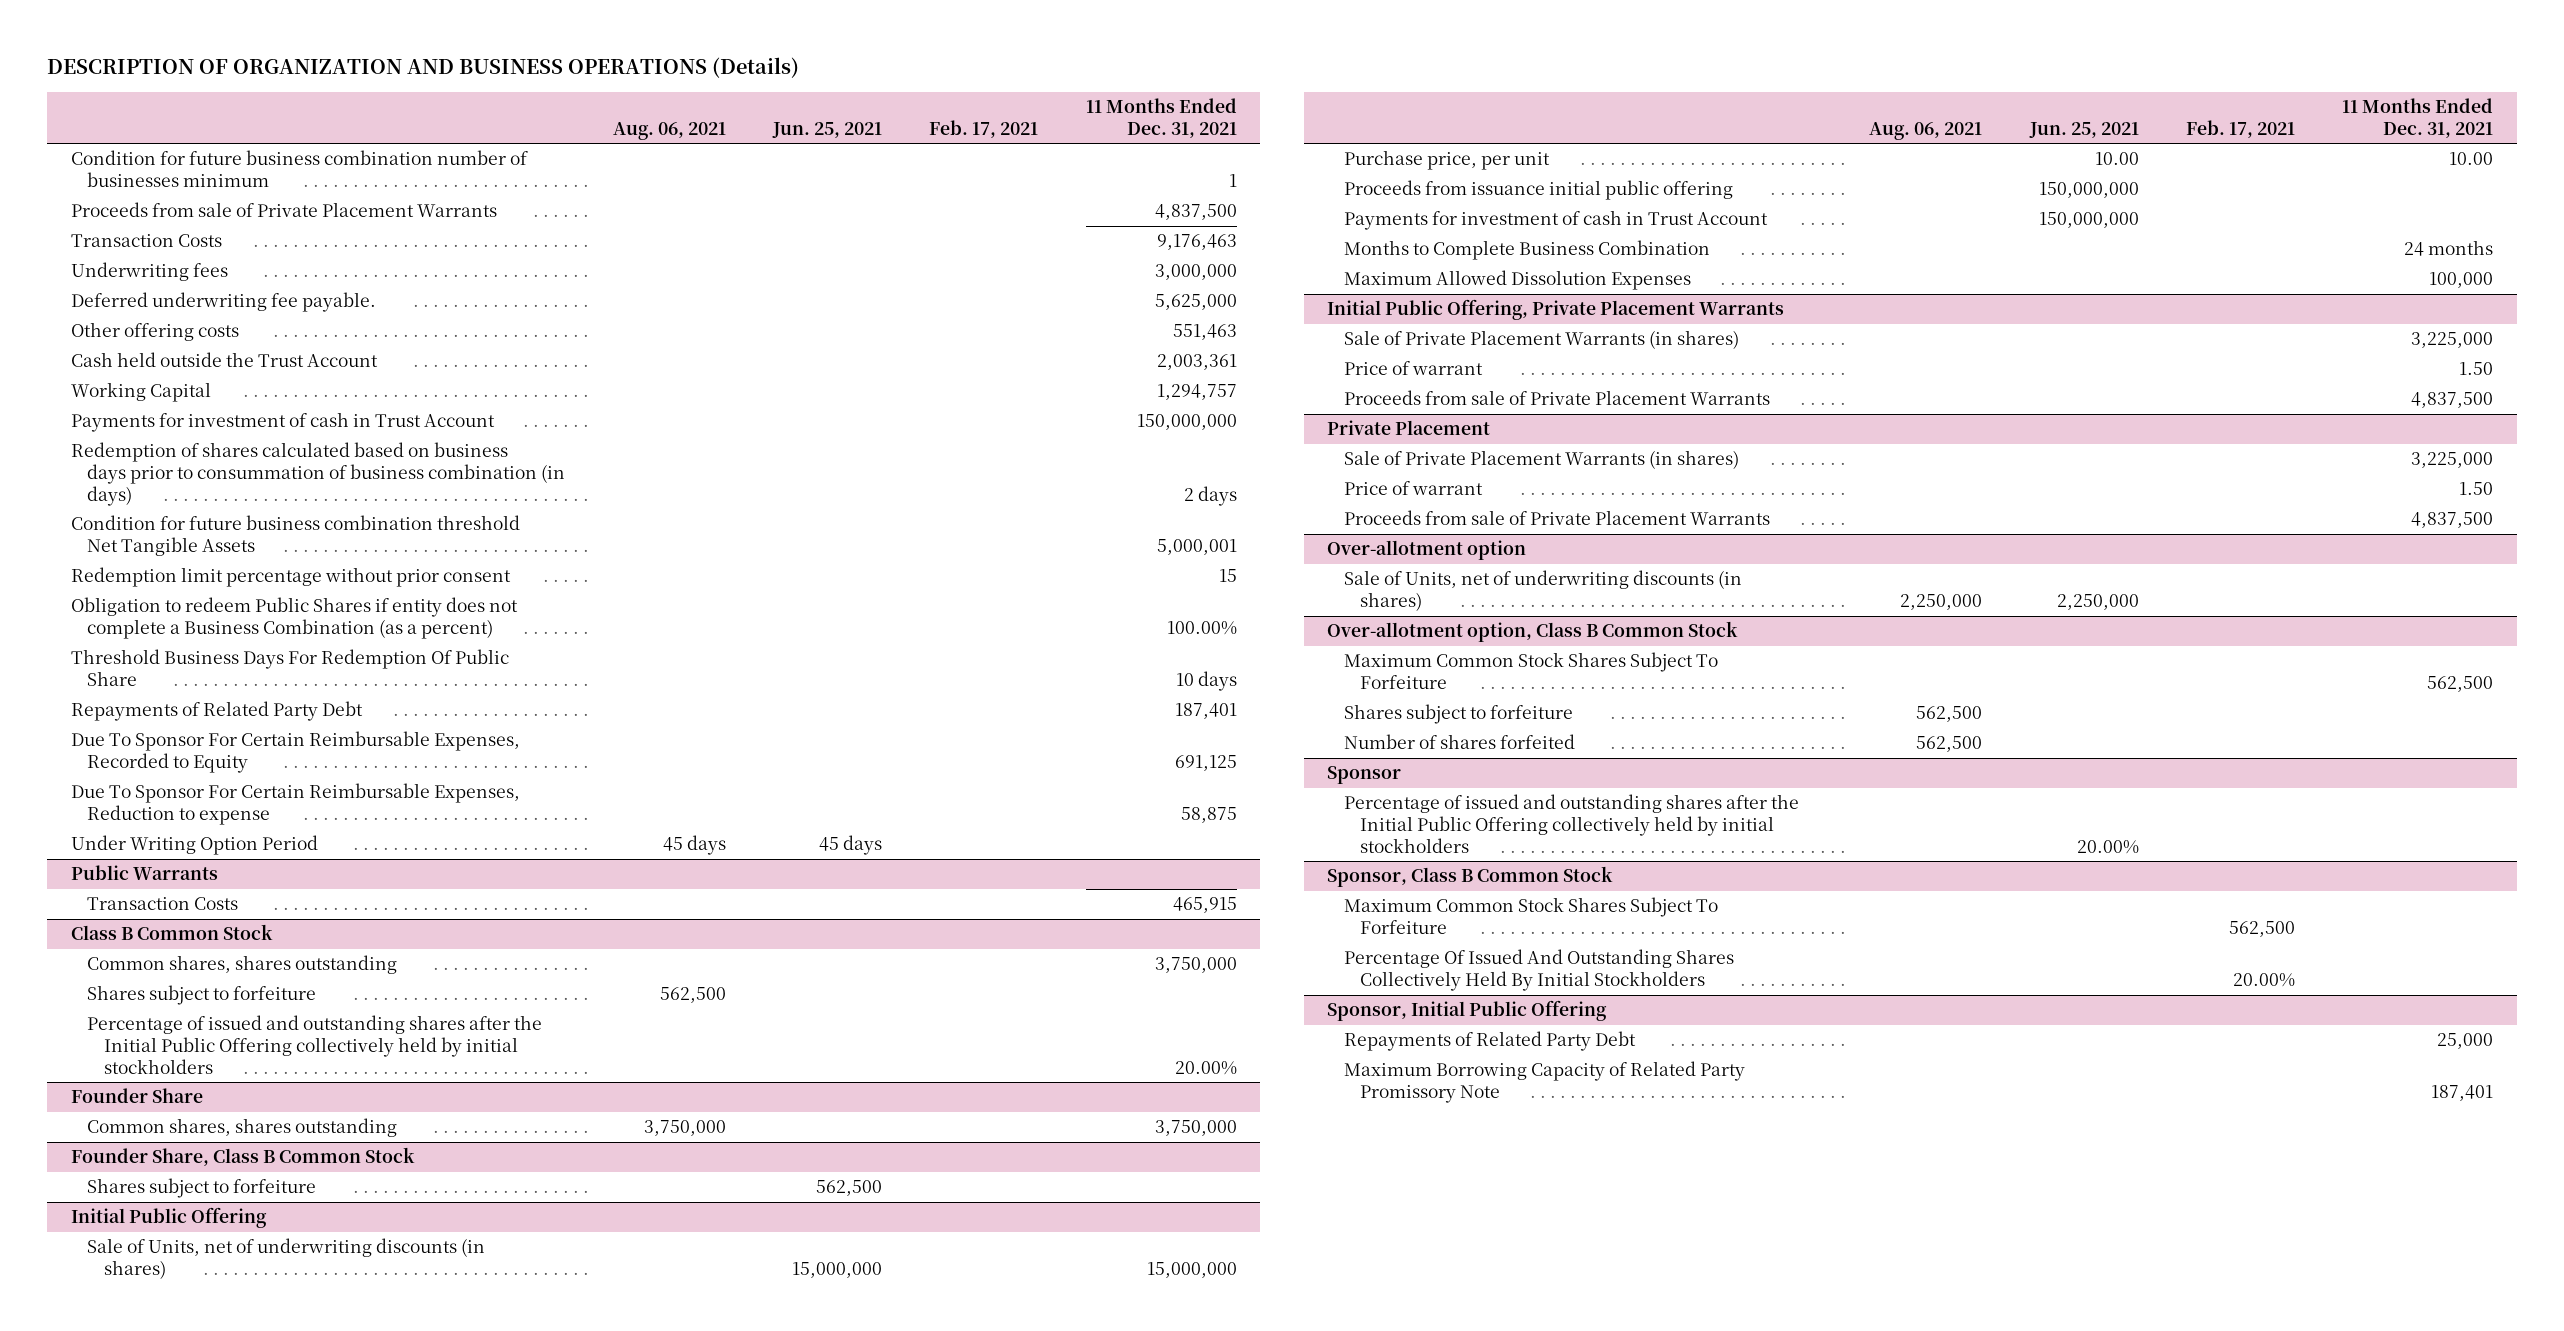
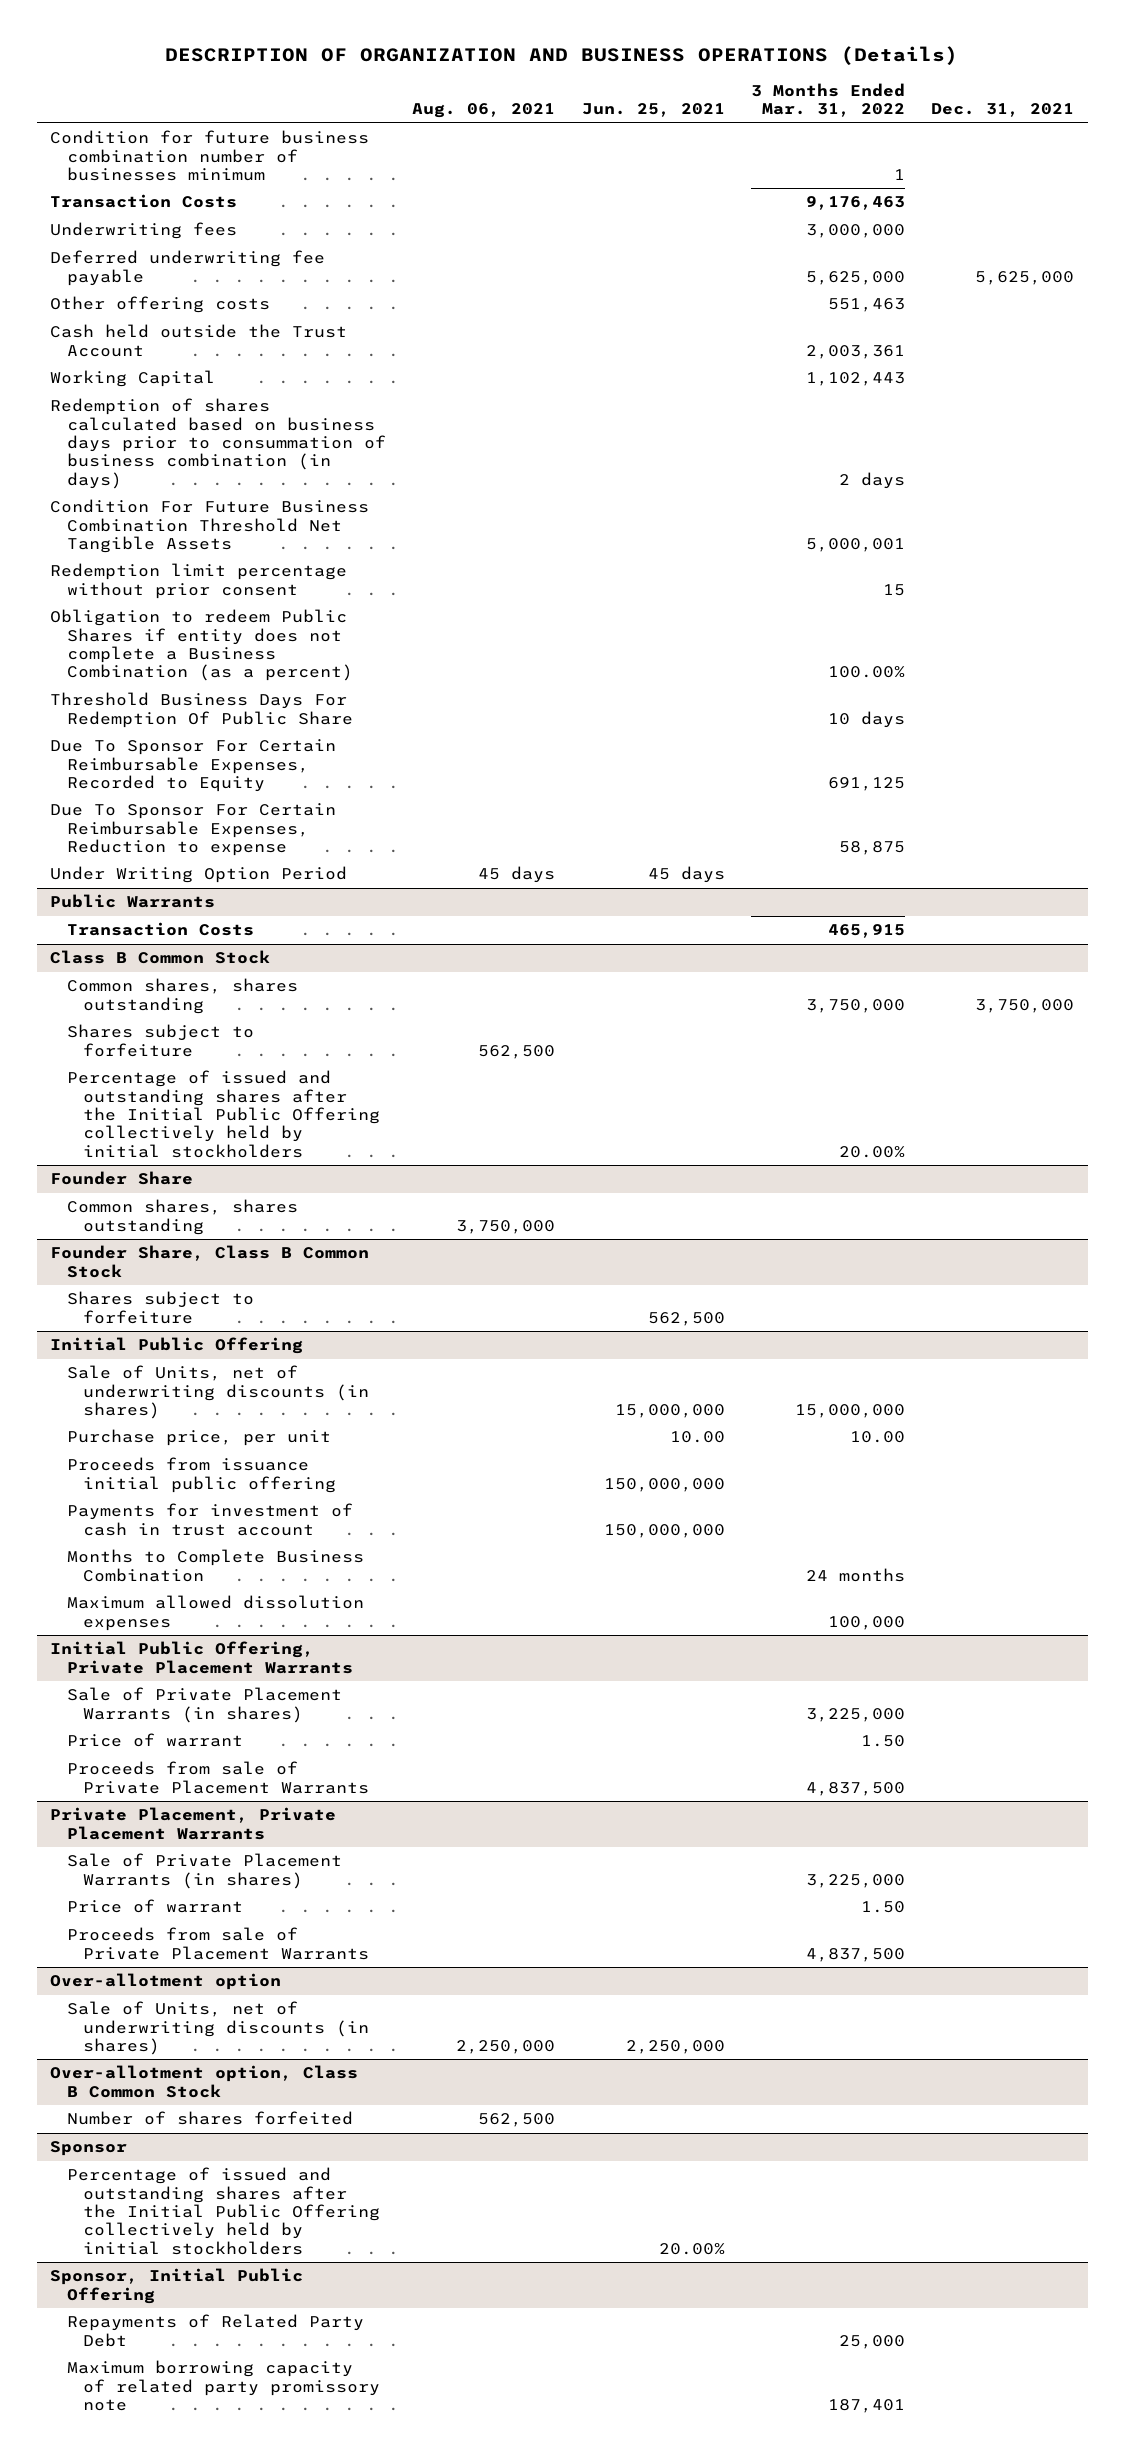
[929,119,1039,138] Feb. 17, 2021 -> none
[1085,97,1237,138] 11 Months Ended Dec. 31, 2021 -> none
none -> [751,82,906,118] 3 Months Ended Mar. 31, 2022
none -> [931,103,1075,118] Dec. 31, 2021
[70,202,497,218] Proceeds from sale of Private Placement Warrants -> none
[70,292,376,313] Deferred underwriting fee payable. -> [50,250,326,286] Deferred underwriting fee payable
[70,412,495,433] Payments for investment of cash in Trust Account -> none
[70,515,520,557] Condition for future business combination threshold Net Tangible Assets -> [50,499,370,553] Condition For Future Business Combination Threshold Net Tangible Assets
[70,701,363,722] Repayments of Related Party Debt -> none
[1343,210,1768,231] Payments for investment of cash in Trust Account -> [66,1503,353,1536] Payments for investment of cash in trust account
[1343,270,1691,291] Maximum Allowed Dissolution Expenses -> [66,1595,364,1631] Maximum allowed dissolution expenses
[1327,420,1491,436] Private Placement -> [50,1807,337,1840] Private Placement, Private Placement Warrants
[1343,652,1718,690] Maximum Common Stock Shares Subject To Forfeiture -> none
[1343,704,1573,725] Shares subject to forfeiture -> none
[1327,866,1614,888] Sponsor, Class B Common Stock -> none
[1343,897,1718,935] Maximum Common Stock Shares Subject To Forfeiture -> none
[1343,949,1734,992] Percentage Of Issued And Outstanding Shares Collectively Held By Initial Stockholders -> none
[1343,1061,1745,1104] Maximum Borrowing Capacity of Related Party Promissory Note -> [66,2360,381,2411] Maximum borrowing capacity of related party promissory note

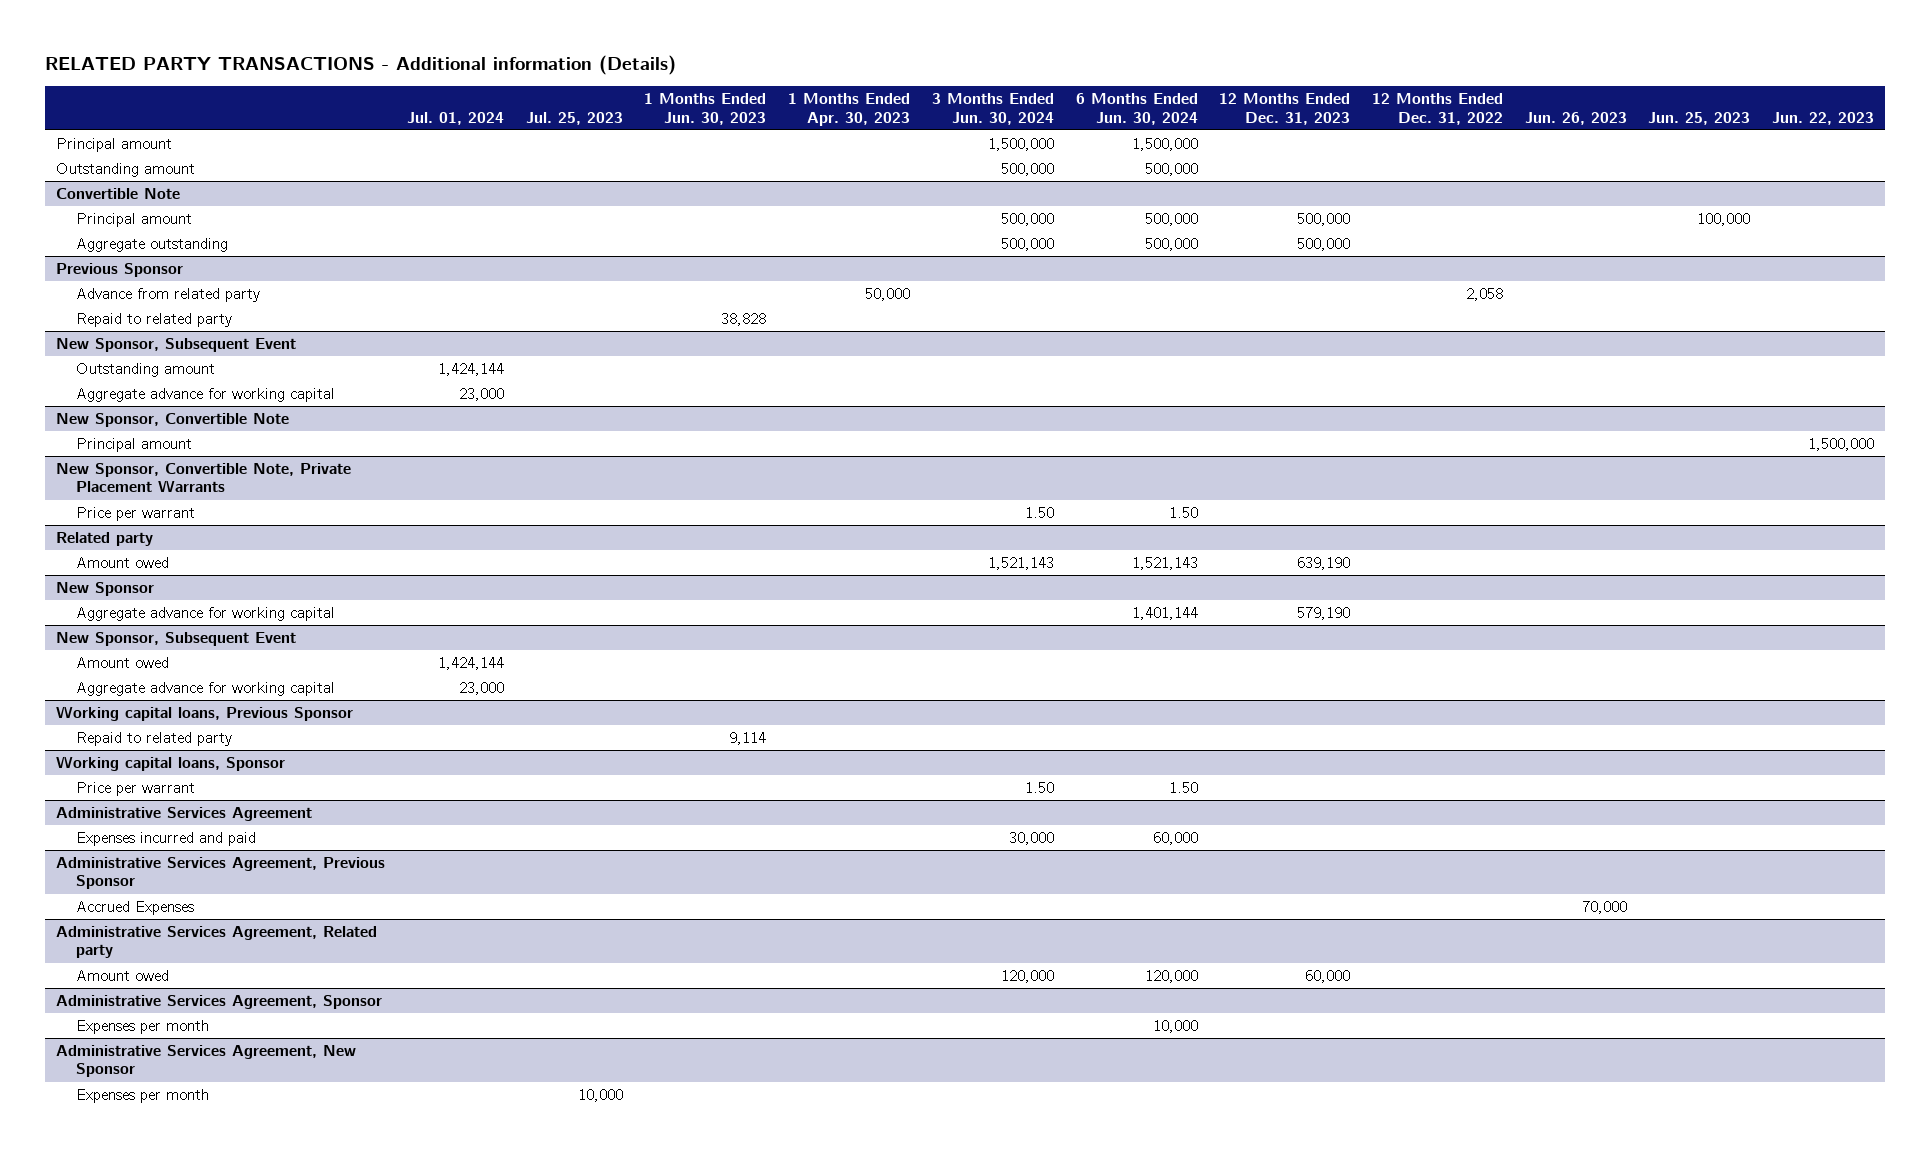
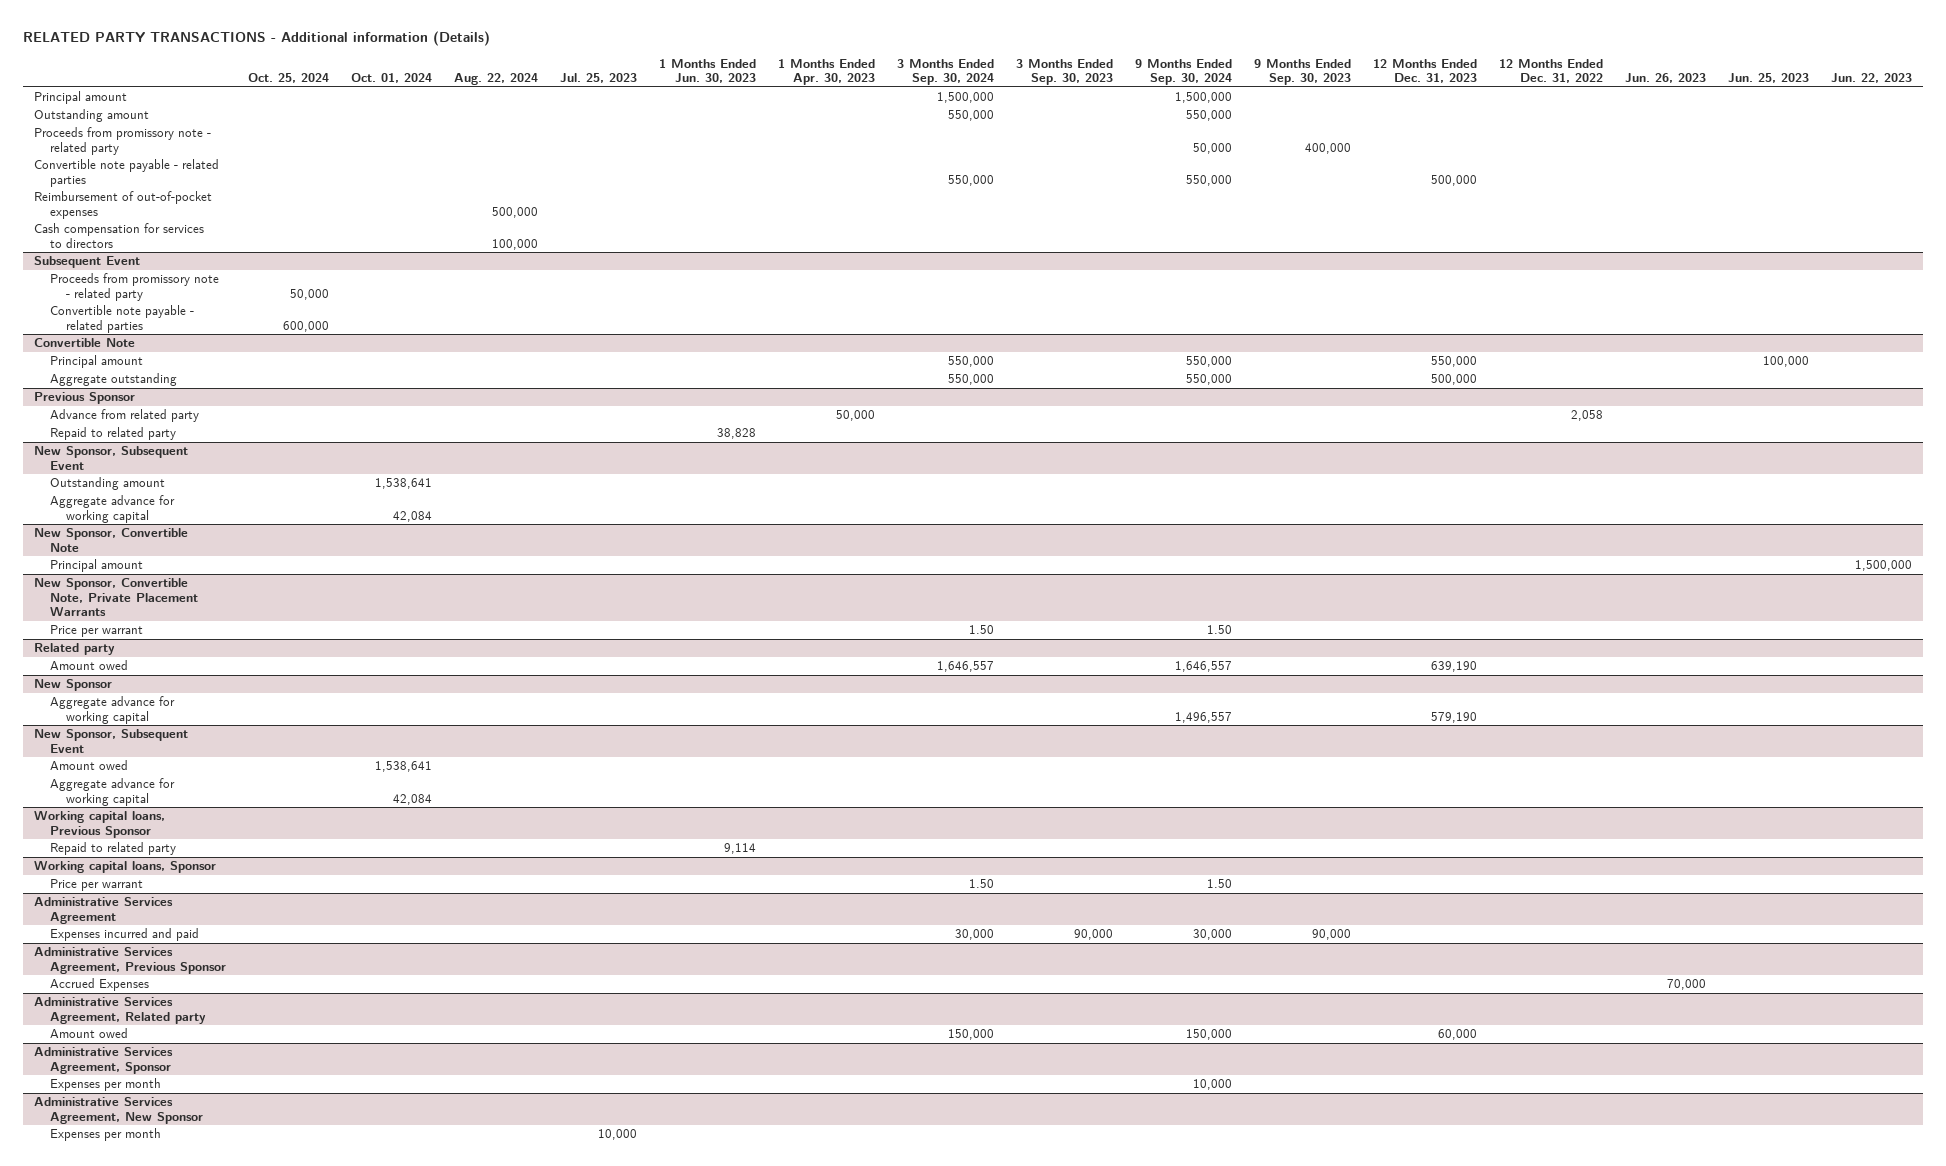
[407,111,505,125] Jul. 01, 2024 -> none
[931,93,1054,125] 3 Months Ended Jun. 30, 2024 -> none
[1075,93,1198,125] 6 Months Ended Jun. 30, 2024 -> none
none -> [247,72,329,83] Oct. 25, 2024
none -> [350,72,432,83] Oct. 01, 2024
none -> [453,72,538,85] Aug. 22, 2024
none -> [896,58,994,85] 3 Months Ended Sep. 30, 2024
none -> [1015,58,1113,85] 3 Months Ended Sep. 30, 2023
none -> [1134,58,1232,85] 9 Months Ended Sep. 30, 2024
none -> [1253,58,1351,85] 9 Months Ended Sep. 30, 2023
none -> [33,127,211,155] Proceeds from promissory note - related party
none -> [33,159,219,187] Convertible note payable - related parties
none -> [33,191,212,219] Reimbursement of out-of-pocket expenses
none -> [33,223,204,248] Cash compensation for services to directors
none -> [33,256,140,269] Subsequent Event
none -> [49,273,219,301] Proceeds from promissory note - related party
none -> [49,305,194,333] Convertible note payable - related parties
[1297,213,1351,227] 500,000 -> [1430,356,1477,368] 550,000

